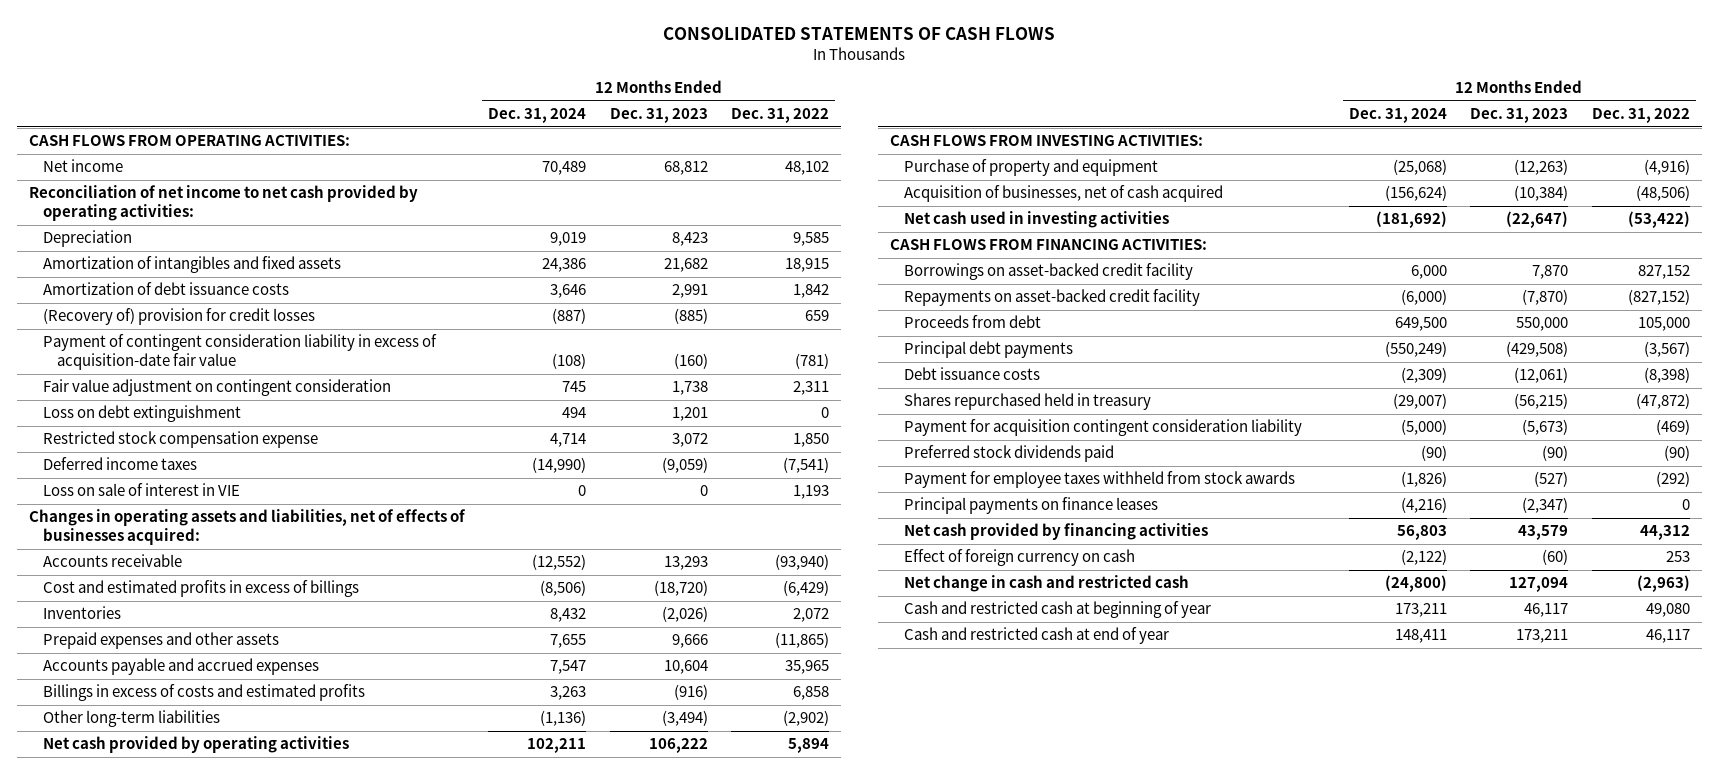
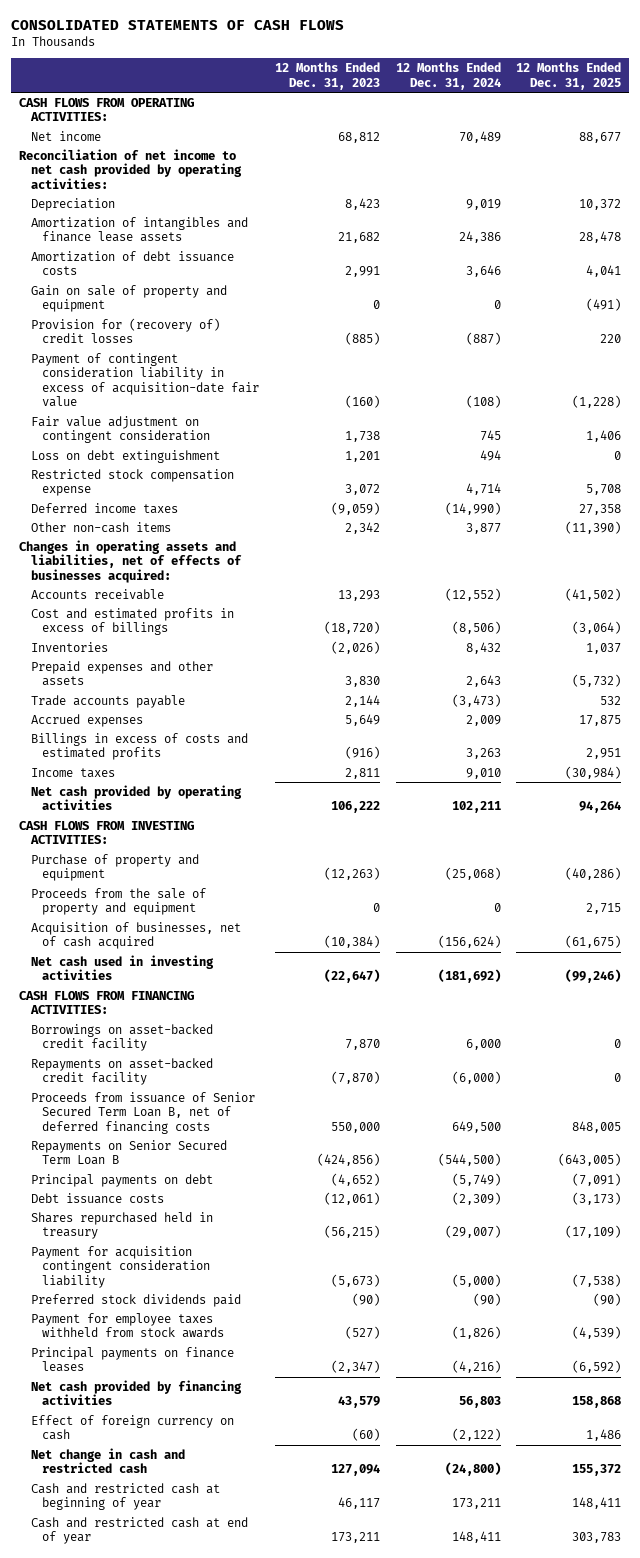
[731,108,830,124] Dec. 31, 2022 -> none
none -> [516,62,622,90] 12 Months Ended Dec. 31, 2025
[43,256,342,274] Amortization of intangibles and fixed assets -> [30,216,248,243] Amortization of intangibles and finance lease assets
none -> [30,284,227,313] Gain on sale of property and equipment
[43,308,316,326] (Recovery of) provision for credit losses -> [30,317,220,344] Provision for (recovery of) credit losses
[43,483,241,497] Loss on sale of interest in VIE -> none
none -> [30,521,171,533] Other non-cash items
[43,658,320,676] Accounts payable and accrued expenses -> none
[550,634,587,649] 7,655 -> [465,675,501,688] 2,643
[671,634,708,649] 9,666 -> [344,676,380,688] 3,830
none -> [30,694,185,708] Trade accounts payable
none -> [30,713,143,727] Accrued expenses
[43,710,221,728] Other long-term liabilities -> none
none -> [30,767,115,778] Income taxes
none -> [30,887,206,916] Proceeds from the sale of property and equipment
[903,315,1041,329] Proceeds from debt -> [30,1091,255,1134] Proceeds from issuance of Senior Secured Term Loan B, net of deferred financing costs
none -> [30,1139,227,1166] Repayments on Senior Secured Term Loan B
[903,341,1073,359] Principal debt payments -> [30,1173,213,1187] Principal payments on debt
[1385,341,1448,358] (550,249) -> [451,1172,501,1186] (5,749)
[1506,341,1569,358] (429,508) -> [330,1172,380,1186] (4,652)

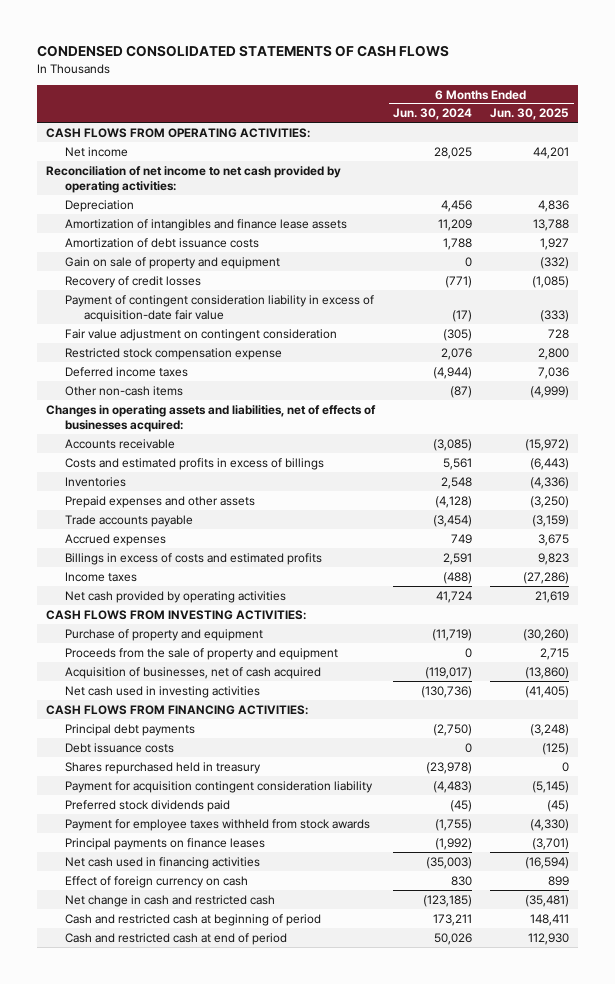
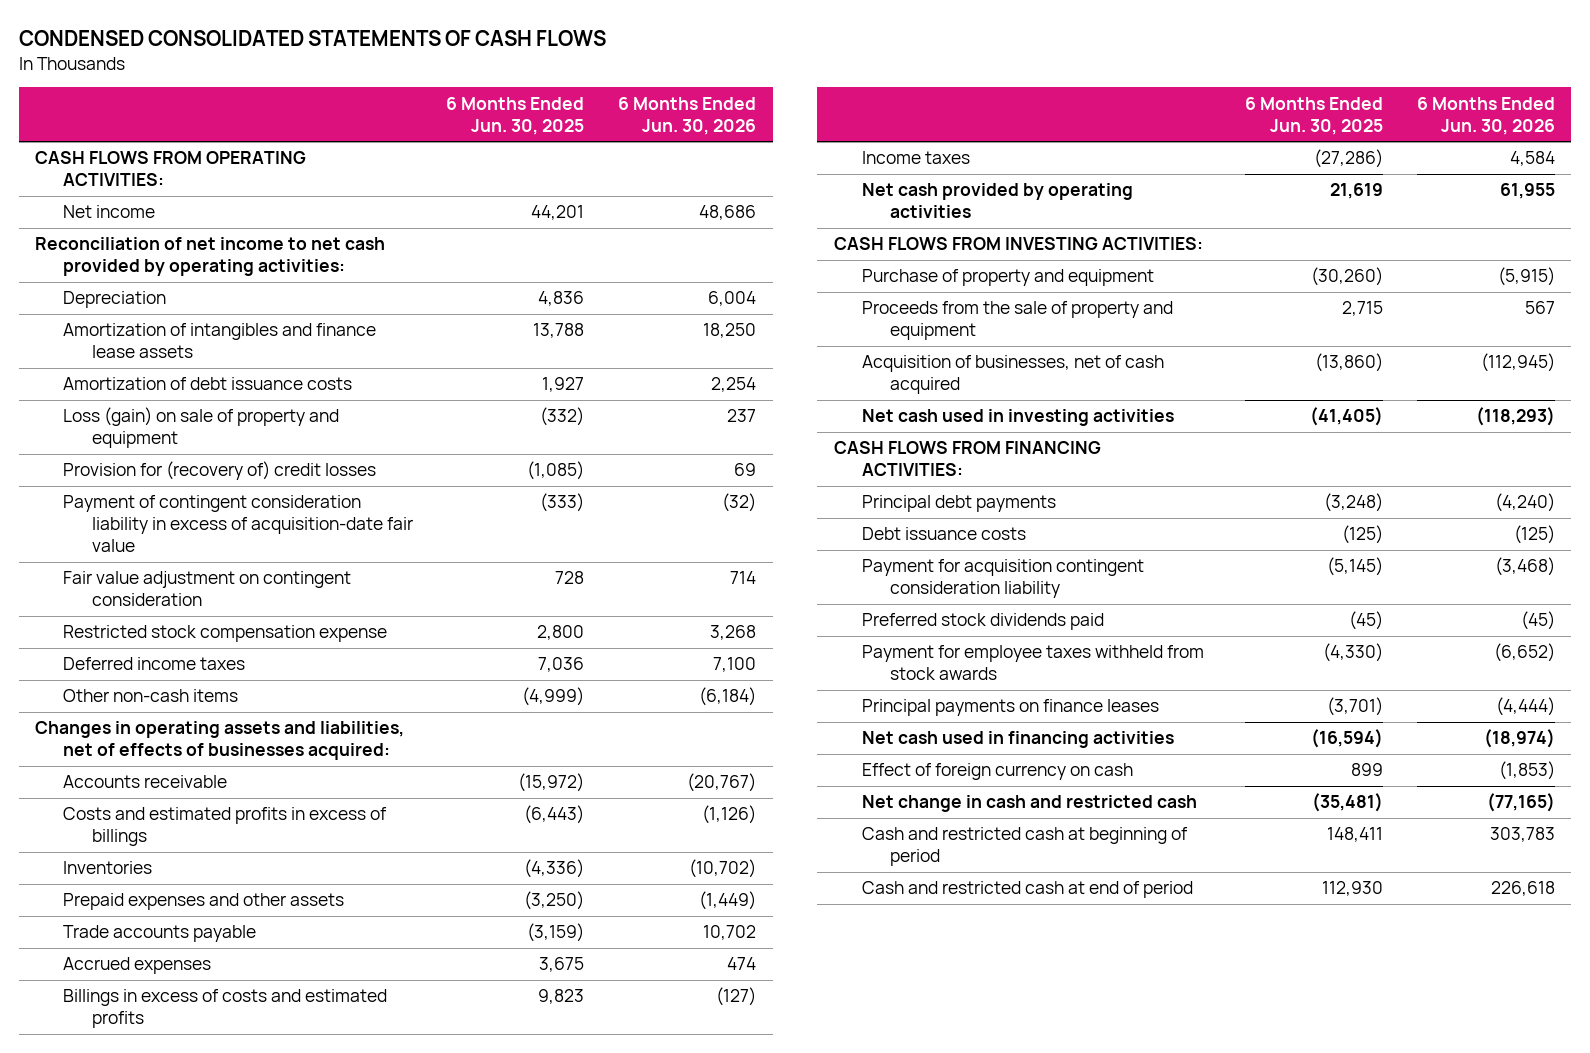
[393,108,473,121] Jun. 30, 2024 -> none
none -> [618,96,757,135] 6 Months Ended Jun. 30, 2026
[65,256,281,269] Gain on sale of property and equipment -> [63,407,340,449] Loss (gain) on sale of property and equipment
[65,275,202,288] Recovery of credit losses -> [63,461,377,481] Provision for (recovery of) credit losses
[65,761,262,774] Shares repurchased held in treasury -> none

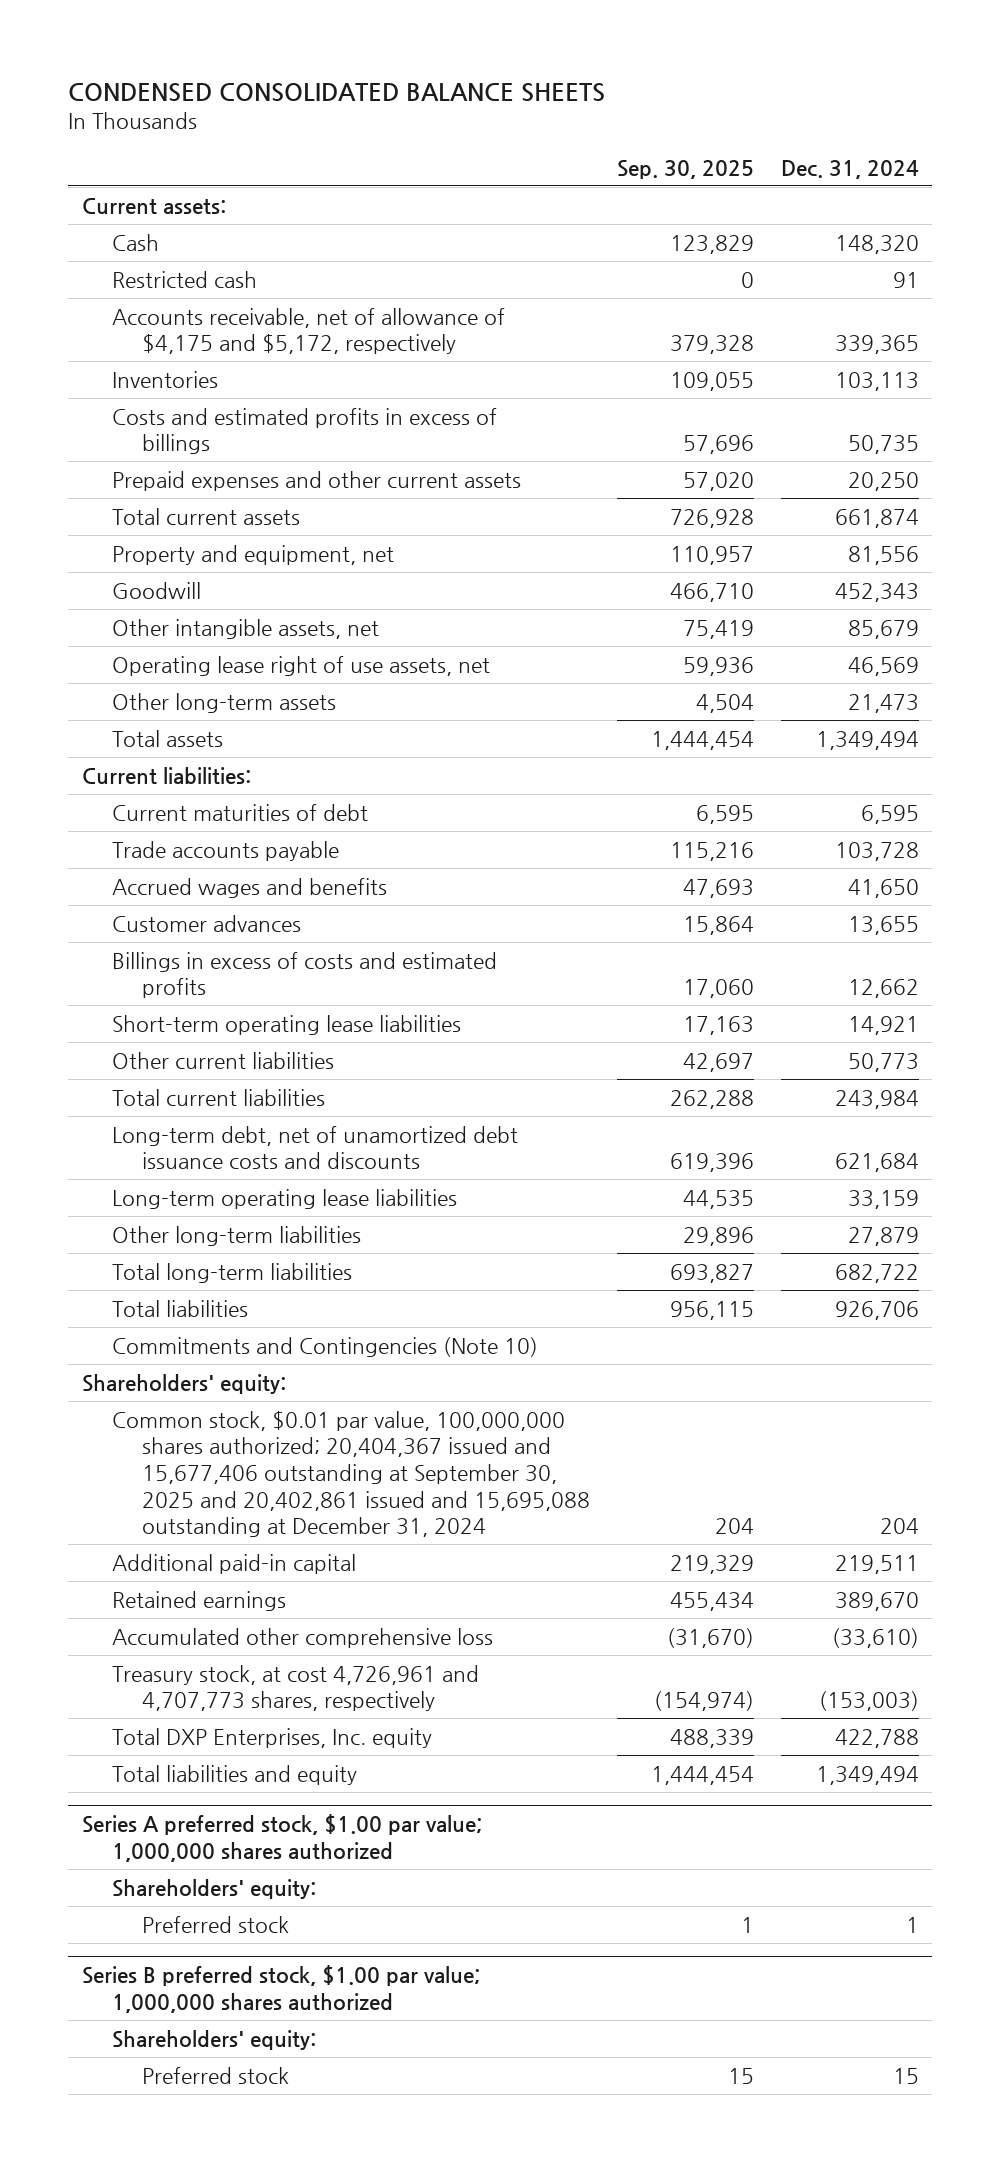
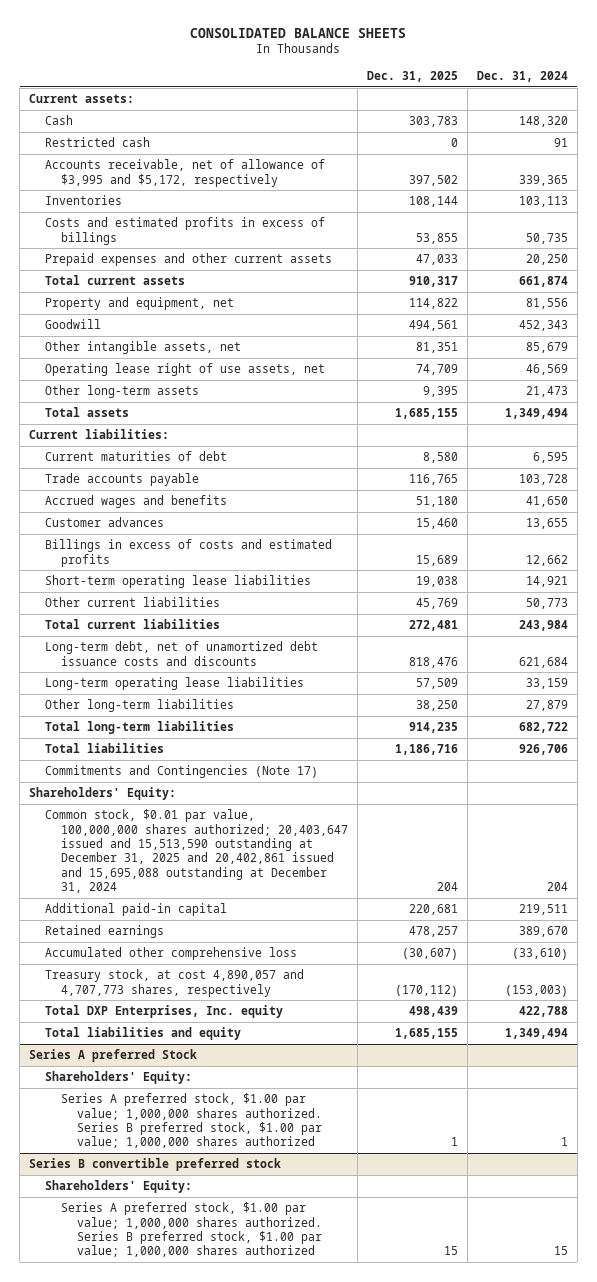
[68,83,606,103] CONDENSED CONSOLIDATED BALANCE SHEETS -> [190,27,407,38] CONSOLIDATED BALANCE SHEETS
[616,159,754,179] Sep. 30, 2025 -> none
none -> [366,70,458,82] Dec. 31, 2025
[111,307,505,355] Accounts receivable, net of allowance of $4,175 and $5,172, respectively -> [45,159,326,187] Accounts receivable, net of allowance of $3,995 and $5,172, respectively
[111,1336,538,1357] Commitments and Contingencies (Note 10) -> [45,765,319,779] Commitments and Contingencies (Note 17)
[81,1373,286,1394] Shareholders' equity: -> [29,787,177,801] Shareholders' Equity:
[111,1410,590,1538] Common stock, $0.01 par value, 100,000,000 shares authorized; 20,404,367 issued and 15,677,406 outstanding at September 30, 2025 and 20,402,861 issued and 15,695,088 outstanding at December 31, 2024 -> [45,809,349,894] Common stock, $0.01 par value, 100,000,000 shares authorized; 20,403,647 issued and 15,513,590 outstanding at December 31, 2025 and 20,402,861 issued and 15,695,088 outstanding at December 31, 2024
[111,1664,479,1712] Treasury stock, at cost 4,726,961 and 4,707,773 shares, respectively -> [45,969,305,997] Treasury stock, at cost 4,890,057 and 4,707,773 shares, respectively
[81,1964,480,2013] Series B preferred stock, $1.00 par value; 1,000,000 shares authorized -> none
[81,1813,482,1862] Series A preferred stock, $1.00 par value; 1,000,000 shares authorized -> [29,1049,198,1063] Series A preferred Stock
[111,1878,316,1899] Shareholders' equity: -> [45,1071,193,1085] Shareholders' Equity:
[141,1915,289,1933] Preferred stock -> [61,1093,323,1149] Series A preferred stock, $1.00 par value; 1,000,000 shares authorized. Series B preferred stock, $1.00 par value; 1,000,000 shares authorized
none -> [29,1158,282,1172] Series B convertible preferred stock
[111,2029,316,2050] Shareholders' equity: -> [45,1180,193,1194] Shareholders' Equity:
[141,2066,289,2084] Preferred stock -> [61,1202,323,1258] Series A preferred stock, $1.00 par value; 1,000,000 shares authorized. Series B preferred stock, $1.00 par value; 1,000,000 shares authorized

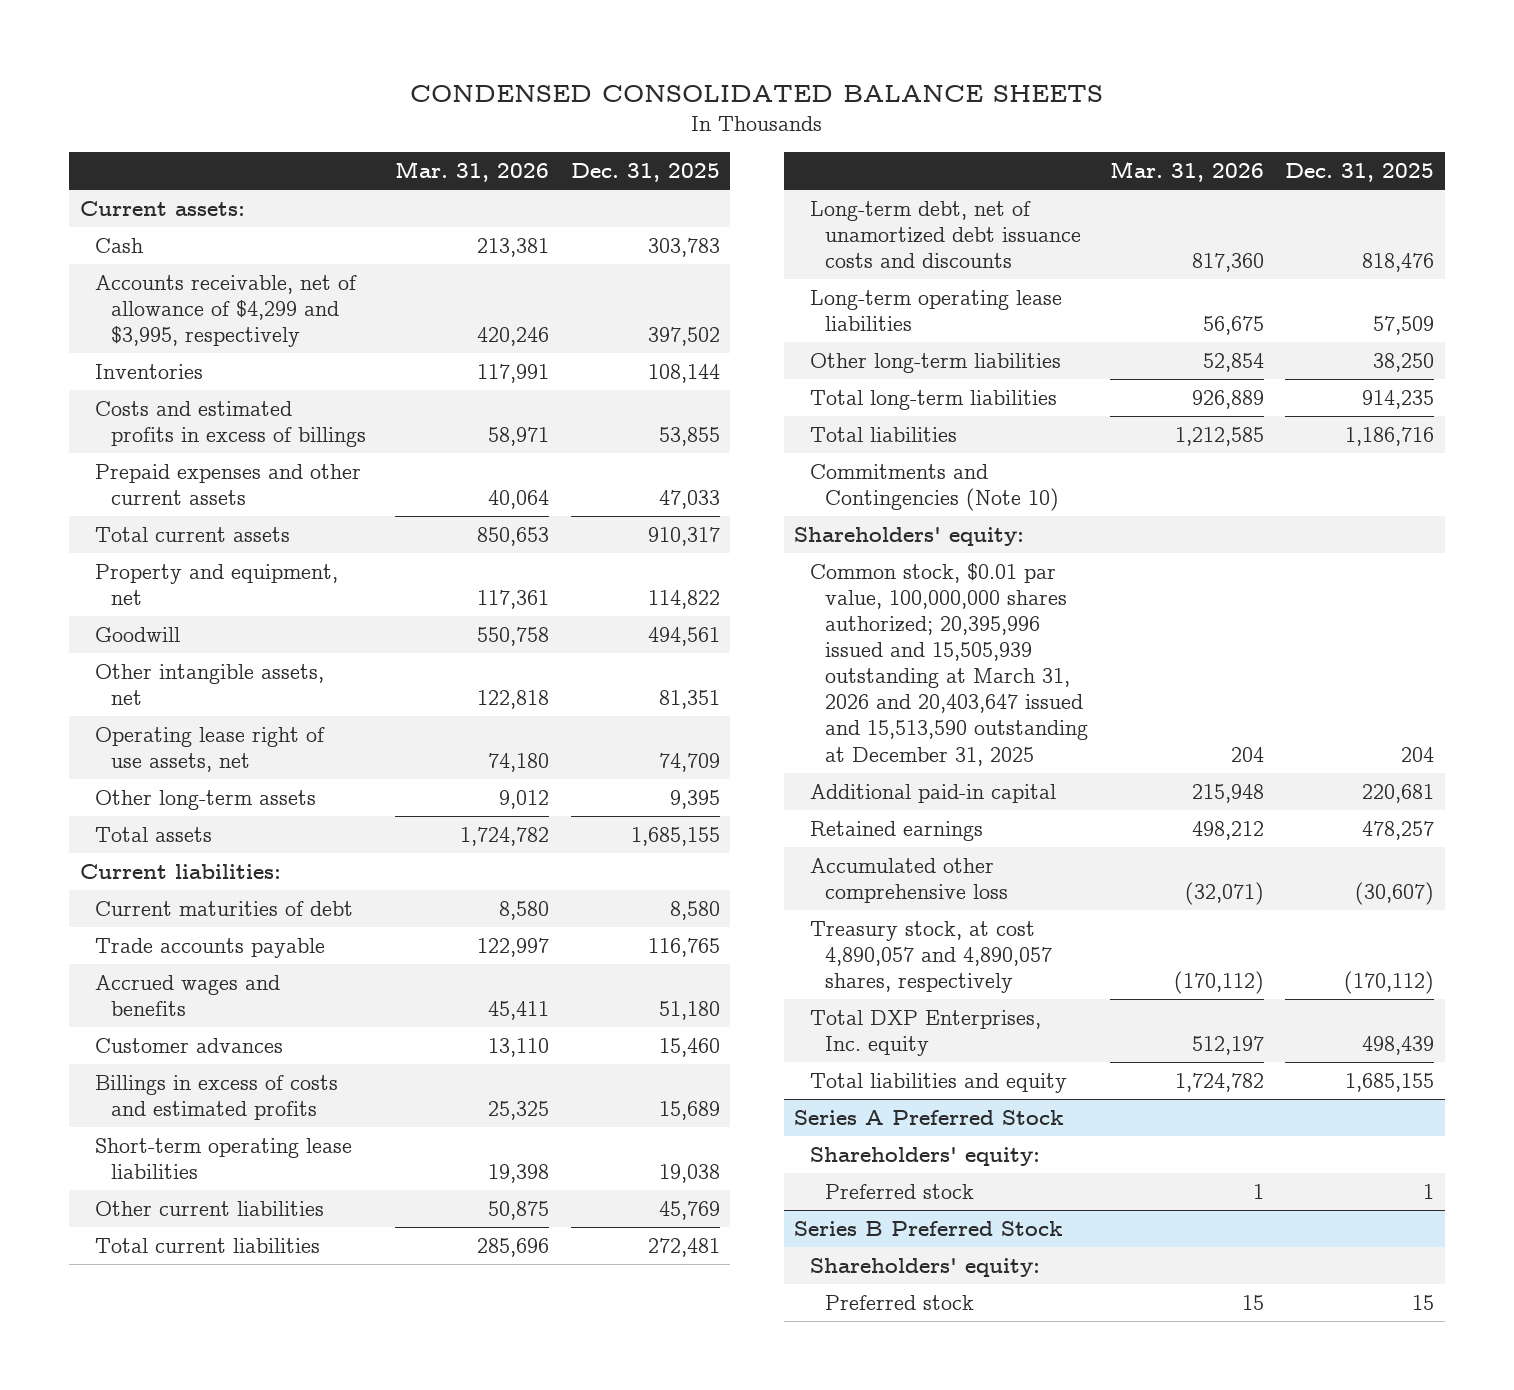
[190,27,407,38] CONSOLIDATED BALANCE SHEETS -> [410,85,1104,103] CONDENSED CONSOLIDATED BALANCE SHEETS
[476,70,568,82] Dec. 31, 2024 -> none
none -> [395,161,550,183] Mar. 31, 2026
[45,137,151,148] Restricted cash -> none
[45,159,326,187] Accounts receivable, net of allowance of $3,995 and $5,172, respectively -> [95,274,358,348] Accounts receivable, net of allowance of $4,299 and $3,995, respectively
[45,765,319,779] Commitments and Contingencies (Note 17) -> [809,463,1060,511] Commitments and Contingencies (Note 10)
[29,787,177,801] Shareholders' Equity: -> [794,526,1025,546] Shareholders' equity:
[45,809,349,894] Common stock, $0.01 par value, 100,000,000 shares authorized; 20,403,647 issued and 15,513,590 outstanding at December 31, 2025 and 20,402,861 issued and 15,695,088 outstanding at December 31, 2024 -> [809,562,1089,766] Common stock, $0.01 par value, 100,000,000 shares authorized; 20,395,996 issued and 15,505,939 outstanding at March 31, 2026 and 20,403,647 issued and 15,513,590 outstanding at December 31, 2025
[45,969,305,997] Treasury stock, at cost 4,890,057 and 4,707,773 shares, respectively -> [809,920,1053,994] Treasury stock, at cost 4,890,057 and 4,890,057 shares, respectively
[29,1049,198,1063] Series A preferred Stock -> [794,1109,1065,1125] Series A Preferred Stock
[45,1071,193,1085] Shareholders' Equity: -> [809,1146,1040,1166] Shareholders' equity:
[61,1093,323,1149] Series A preferred stock, $1.00 par value; 1,000,000 shares authorized. Series B preferred stock, $1.00 par value; 1,000,000 shares authorized -> [825,1183,975,1199] Preferred stock
[29,1158,282,1172] Series B convertible preferred stock -> [794,1220,1064,1236] Series B Preferred Stock
[45,1180,193,1194] Shareholders' Equity: -> [809,1257,1040,1277] Shareholders' equity:
[61,1202,323,1258] Series A preferred stock, $1.00 par value; 1,000,000 shares authorized. Series B preferred stock, $1.00 par value; 1,000,000 shares authorized -> [825,1294,975,1310] Preferred stock

